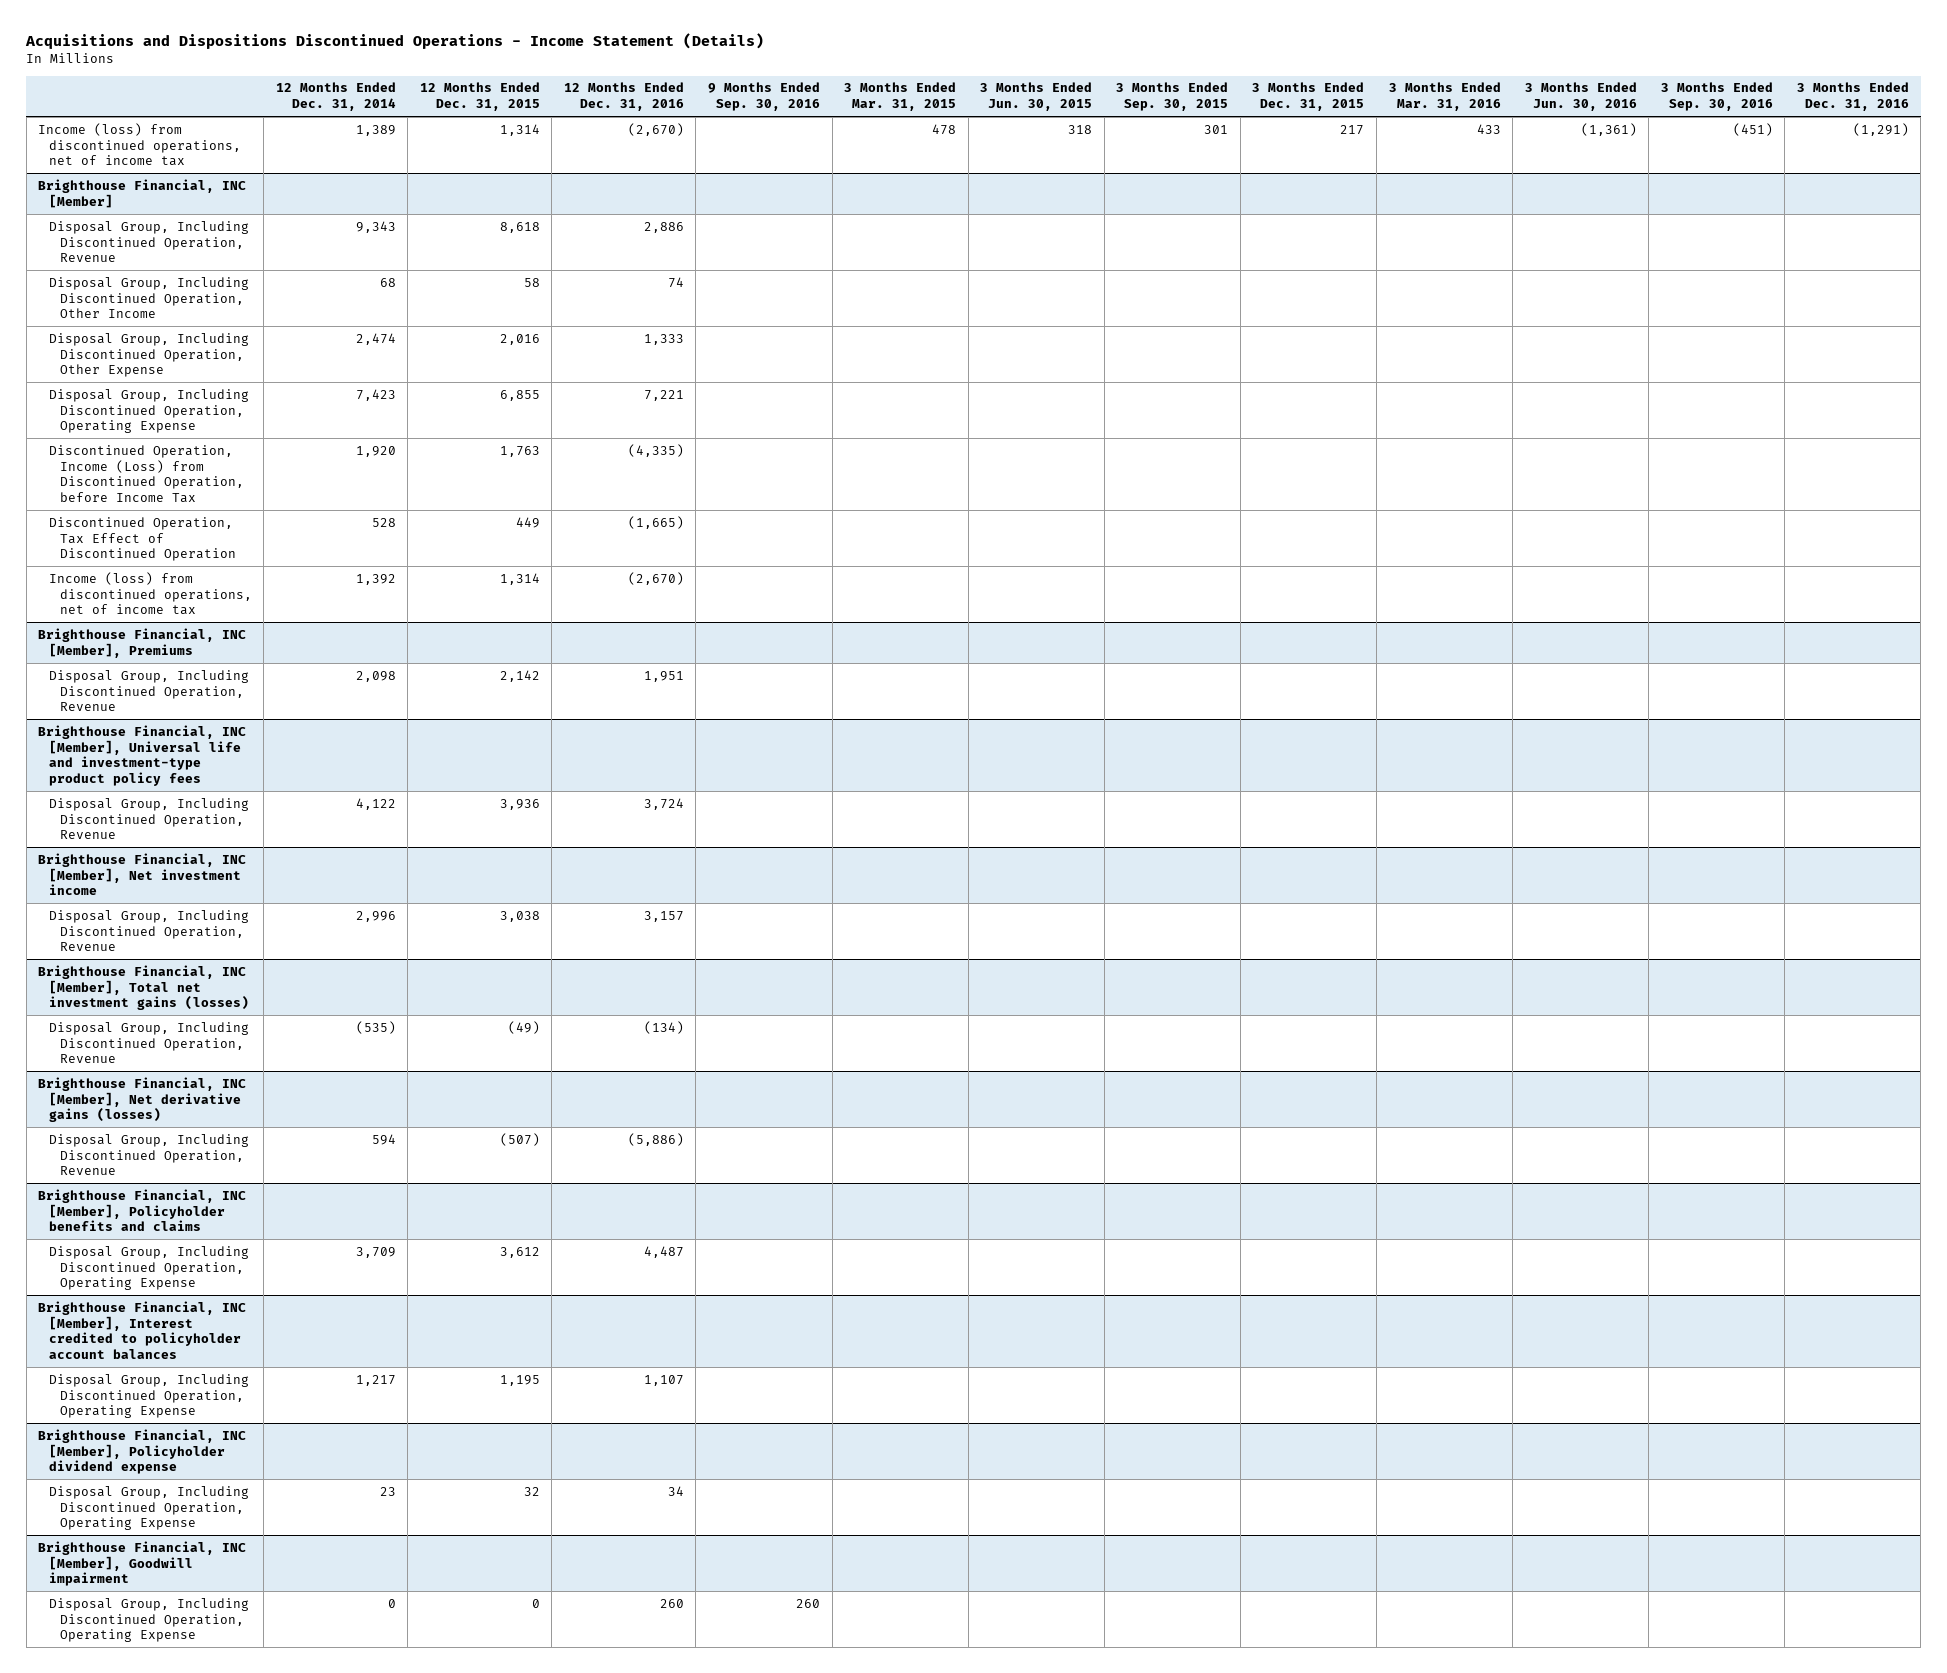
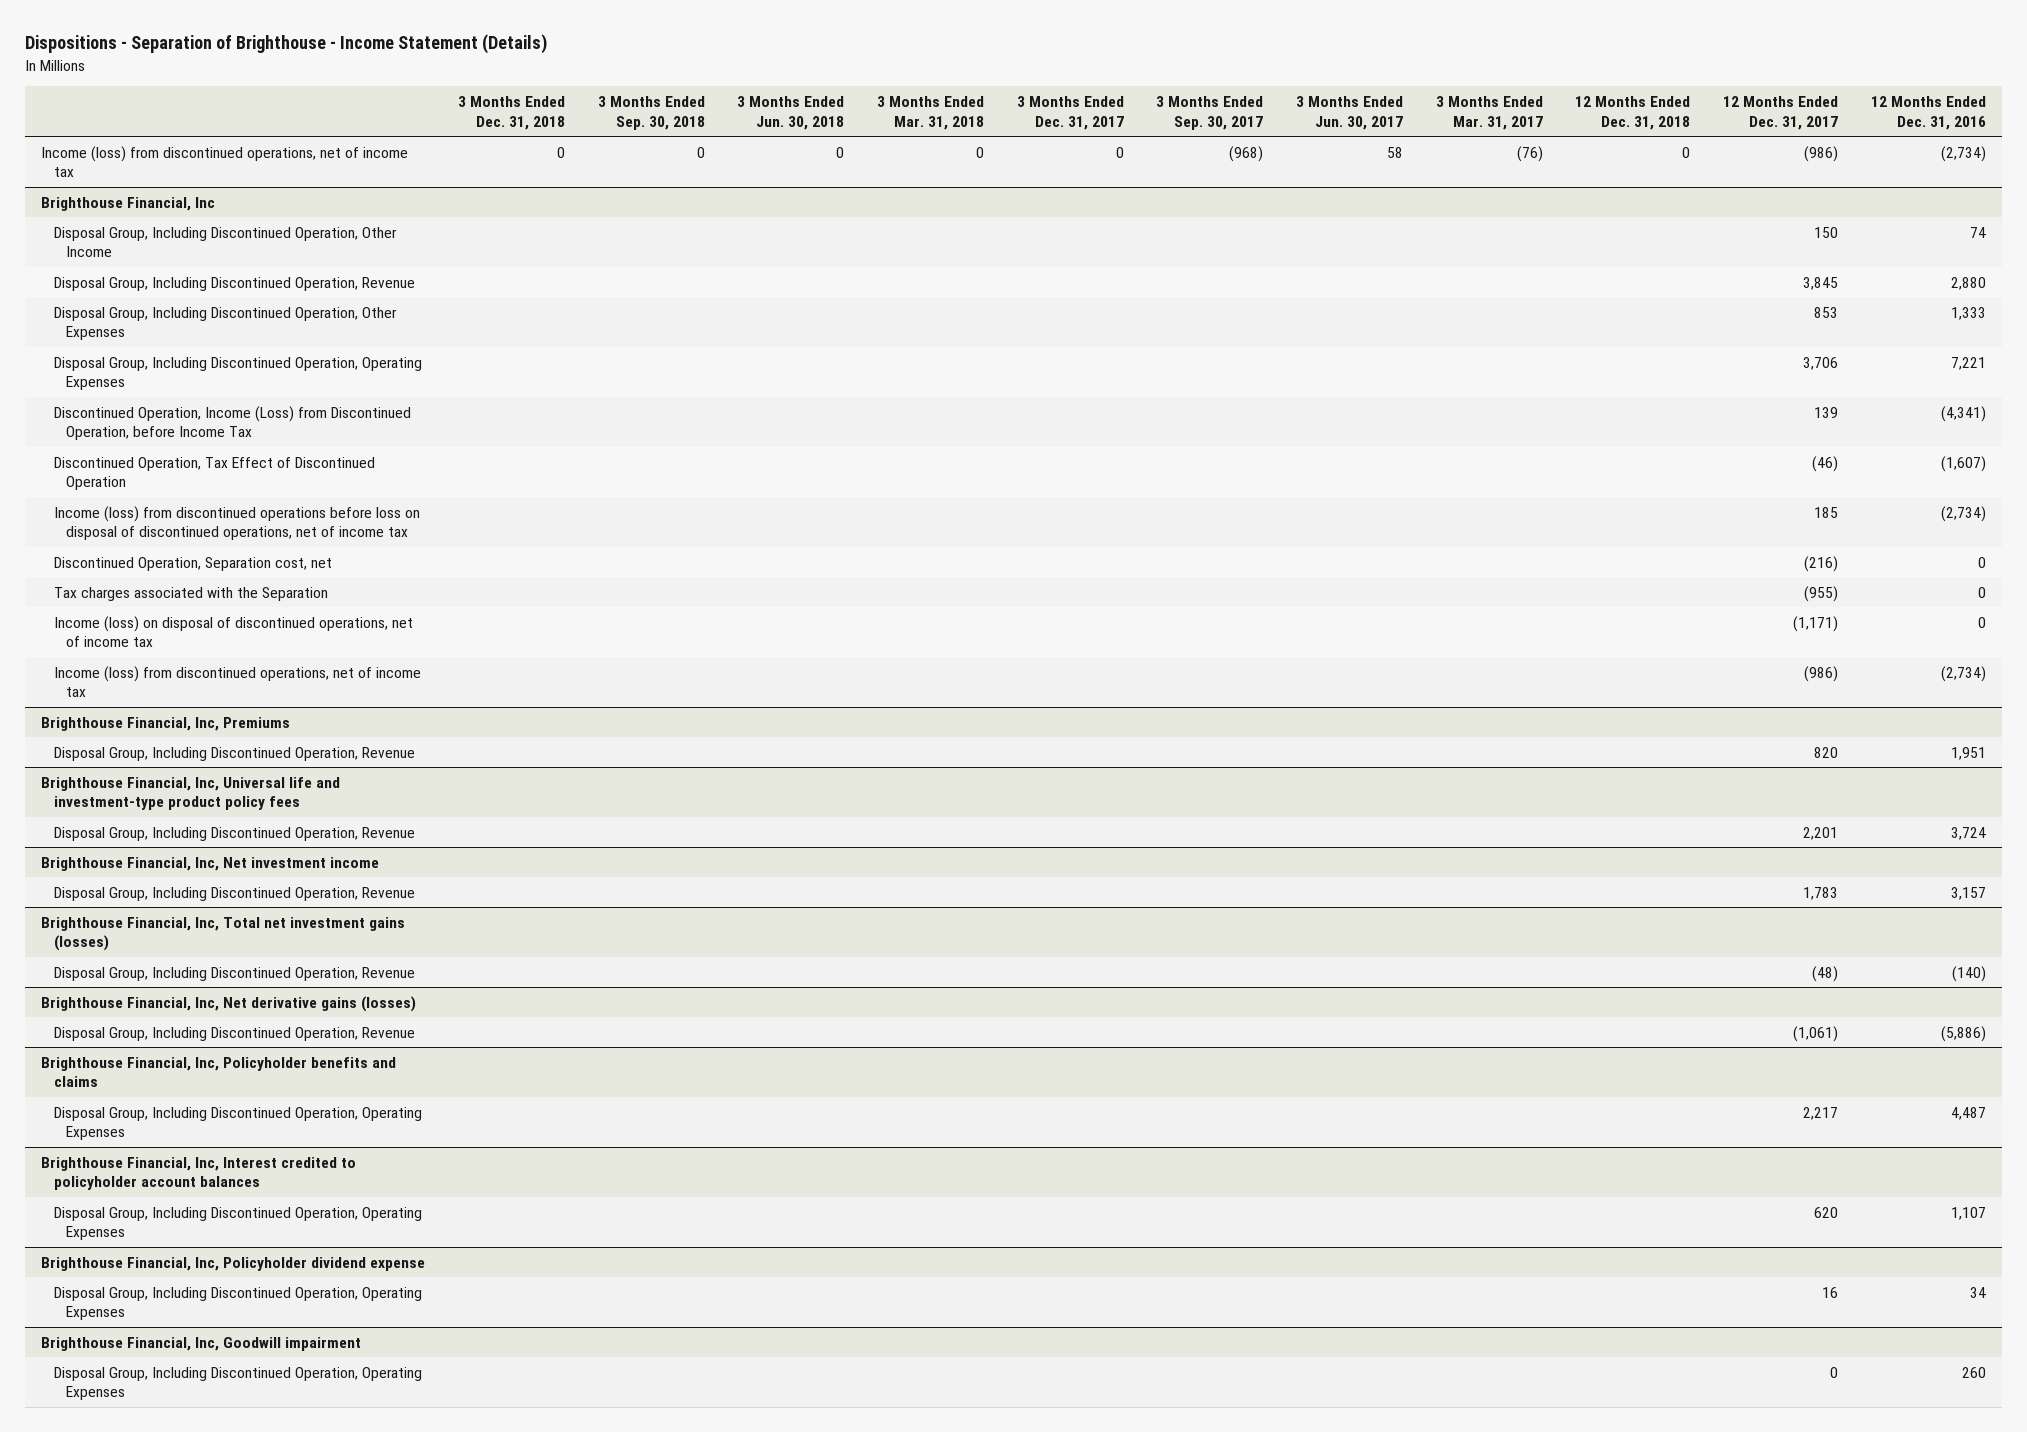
[25,32,765,49] Acquisitions and Dispositions Discontinued Operations - Income Statement (Details) -> [25,34,548,55] Dispositions - Separation of Brighthouse - Income Statement (Details)
[275,82,396,112] 12 Months Ended Dec. 31, 2014 -> none
[419,82,540,112] 12 Months Ended Dec. 31, 2015 -> none
[707,82,820,112] 9 Months Ended Sep. 30, 2016 -> none
[844,82,957,112] 3 Months Ended Mar. 31, 2015 -> none
[980,82,1093,112] 3 Months Ended Jun. 30, 2015 -> none
[1116,82,1229,112] 3 Months Ended Sep. 30, 2015 -> none
[1252,82,1365,112] 3 Months Ended Dec. 31, 2015 -> none
[1388,82,1501,112] 3 Months Ended Mar. 31, 2016 -> none
[1524,82,1637,112] 3 Months Ended Jun. 30, 2016 -> none
[1660,82,1773,112] 3 Months Ended Sep. 30, 2016 -> none
[1796,82,1909,112] 3 Months Ended Dec. 31, 2016 -> none
none -> [458,95,566,130] 3 Months Ended Dec. 31, 2018
none -> [597,95,705,130] 3 Months Ended Sep. 30, 2018
none -> [737,95,845,130] 3 Months Ended Jun. 30, 2018
none -> [877,95,985,130] 3 Months Ended Mar. 31, 2018
none -> [1016,95,1124,130] 3 Months Ended Dec. 31, 2017
none -> [1156,95,1264,130] 3 Months Ended Sep. 30, 2017
none -> [1295,95,1403,130] 3 Months Ended Jun. 30, 2017
none -> [1435,95,1543,130] 3 Months Ended Mar. 31, 2017
none -> [1575,95,1691,130] 12 Months Ended Dec. 31, 2018
none -> [1722,95,1838,130] 12 Months Ended Dec. 31, 2017
[48,220,249,263] Disposal Group, Including Discontinued Operation, Revenue -> none
[627,122,684,136] (2,670) -> [1940,145,1986,162] (2,734)
[38,178,247,208] Brighthouse Financial, INC [Member] -> [41,196,216,211] Brighthouse Financial, Inc
none -> [53,276,415,291] Disposal Group, Including Discontinued Operation, Revenue
[48,332,249,378] Disposal Group, Including Discontinued Operation, Other Expense -> [53,306,397,341] Disposal Group, Including Discontinued Operation, Other Expenses
[48,388,249,434] Disposal Group, Including Discontinued Operation, Operating Expense -> [53,356,422,391] Disposal Group, Including Discontinued Operation, Operating Expenses
[627,443,684,457] (4,335) -> [1940,405,1986,422] (4,341)
[627,515,684,529] (1,665) -> [1940,455,1986,472] (1,607)
none -> [53,505,420,541] Income (loss) from discontinued operations before loss on disposal of discontinued operations, net of income tax
none -> [53,556,332,571] Discontinued Operation, Separation cost, net
none -> [53,586,328,601] Tax charges associated with the Separation
none -> [53,615,413,648] Income (loss) on disposal of discontinued operations, net of income tax
[627,571,684,585] (2,670) -> [1940,665,1986,682] (2,734)
[38,627,247,658] Brighthouse Financial, INC [Member], Premiums -> [41,716,291,731] Brighthouse Financial, Inc, Premiums
[38,724,247,787] Brighthouse Financial, INC [Member], Universal life and investment-type product policy fees -> [41,776,341,811] Brighthouse Financial, Inc, Universal life and investment-type product policy fees
[38,852,247,896] Brighthouse Financial, INC [Member], Net investment income -> [41,856,380,871] Brighthouse Financial, Inc, Net investment income
[38,964,249,1011] Brighthouse Financial, INC [Member], Total net investment gains (losses) -> [41,916,406,952] Brighthouse Financial, Inc, Total net investment gains (losses)
[643,1020,684,1034] (134) -> [1951,965,1986,982] (140)
[38,1076,247,1123] Brighthouse Financial, INC [Member], Net derivative gains (losses) -> [41,995,417,1012] Brighthouse Financial, Inc, Net derivative gains (losses)
[38,1188,247,1232] Brighthouse Financial, INC [Member], Policyholder benefits and claims -> [41,1056,397,1088] Brighthouse Financial, Inc, Policyholder benefits and claims
[48,1245,249,1291] Disposal Group, Including Discontinued Operation, Operating Expense -> [53,1106,422,1141] Disposal Group, Including Discontinued Operation, Operating Expenses
[38,1300,247,1360] Brighthouse Financial, INC [Member], Interest credited to policyholder account balances -> [41,1156,357,1191] Brighthouse Financial, Inc, Interest credited to policyholder account balances
[48,1373,249,1419] Disposal Group, Including Discontinued Operation, Operating Expense -> [53,1206,422,1241] Disposal Group, Including Discontinued Operation, Operating Expenses
[38,1428,247,1475] Brighthouse Financial, INC [Member], Policyholder dividend expense -> [41,1256,426,1271] Brighthouse Financial, Inc, Policyholder dividend expense
[48,1485,249,1531] Disposal Group, Including Discontinued Operation, Operating Expense -> [53,1286,422,1321] Disposal Group, Including Discontinued Operation, Operating Expenses
[38,1540,247,1587] Brighthouse Financial, INC [Member], Goodwill impairment -> [41,1336,362,1351] Brighthouse Financial, Inc, Goodwill impairment
[48,1597,249,1643] Disposal Group, Including Discontinued Operation, Operating Expense -> [53,1366,422,1401] Disposal Group, Including Discontinued Operation, Operating Expenses

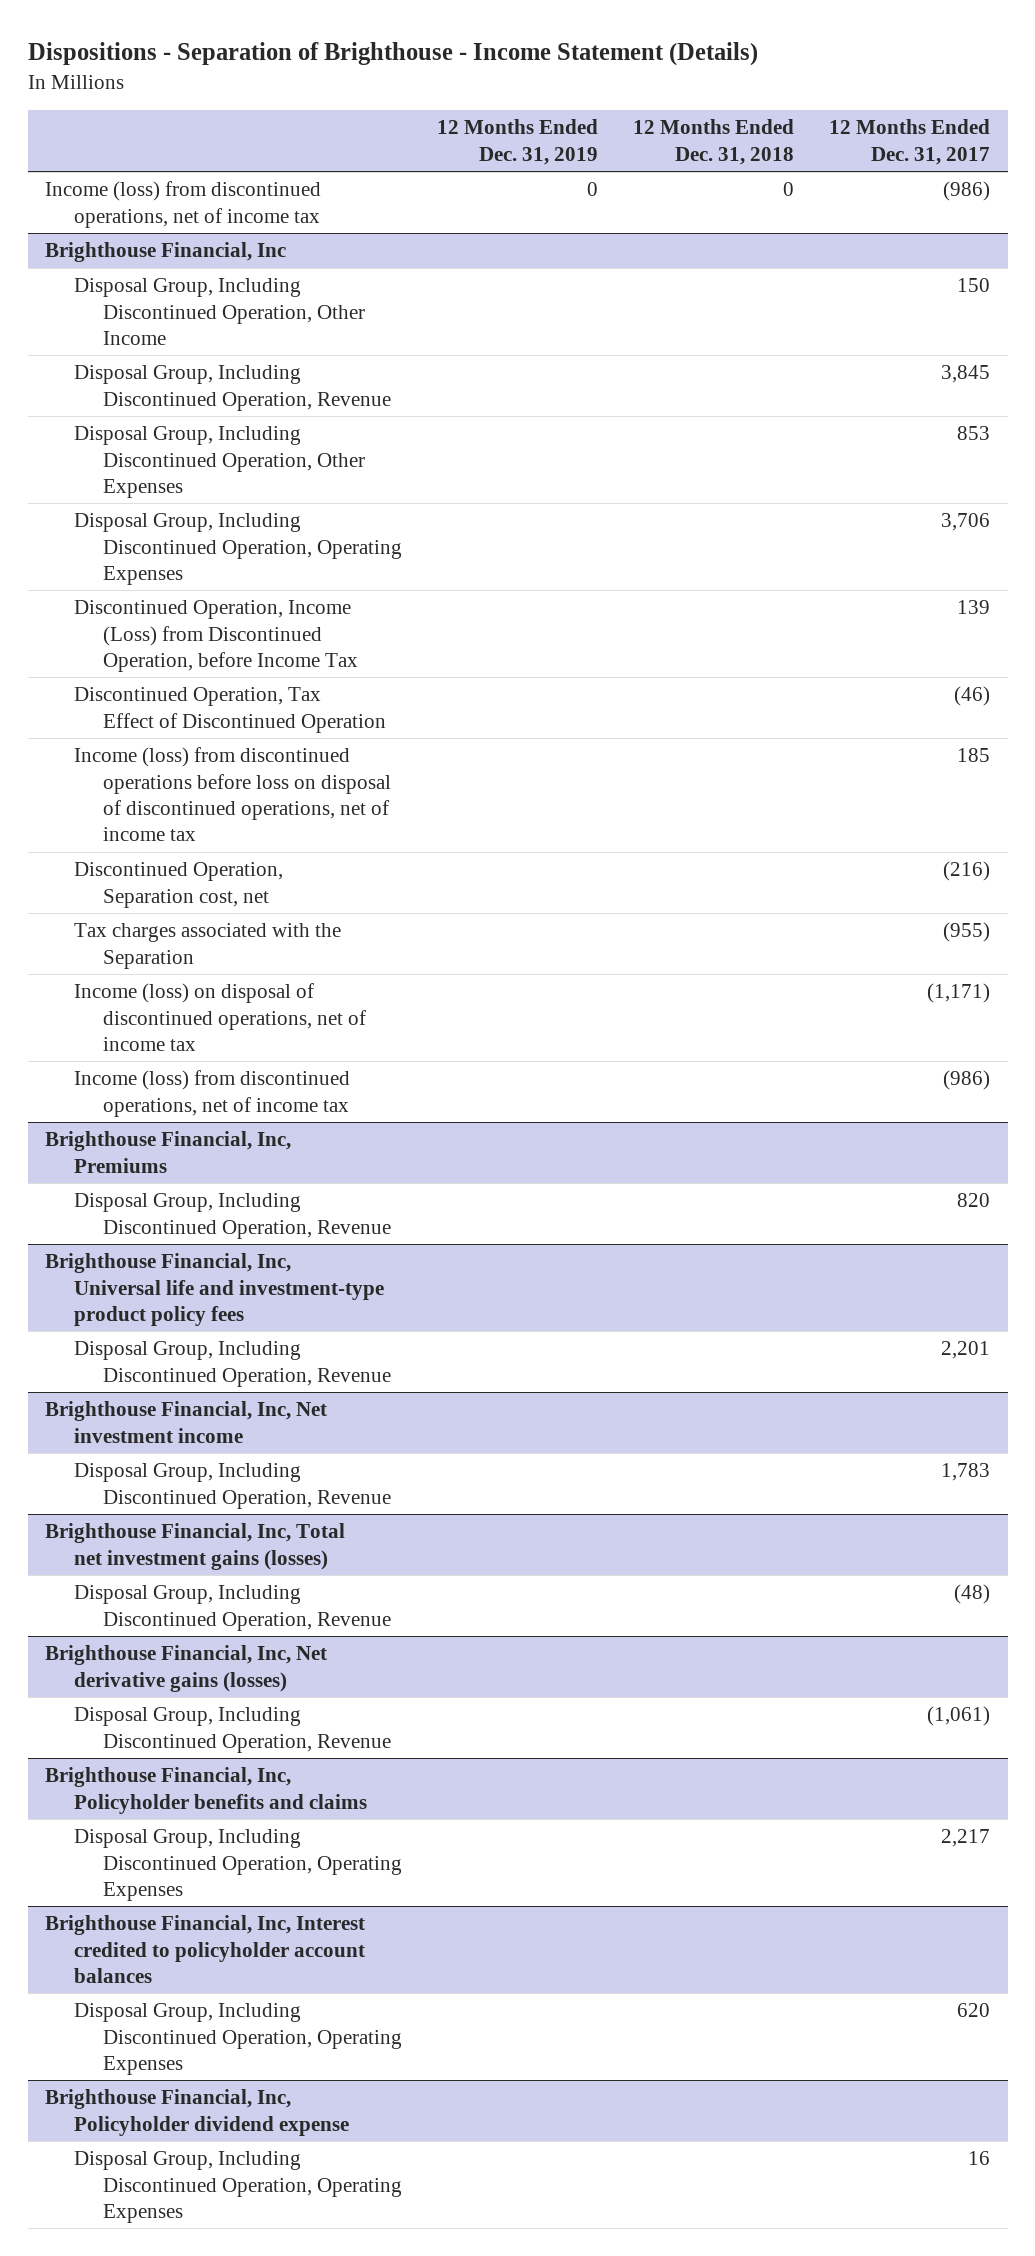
[458,95,566,130] 3 Months Ended Dec. 31, 2018 -> none
[597,95,705,130] 3 Months Ended Sep. 30, 2018 -> none
[737,95,845,130] 3 Months Ended Jun. 30, 2018 -> none
[877,95,985,130] 3 Months Ended Mar. 31, 2018 -> none
[1016,95,1124,130] 3 Months Ended Dec. 31, 2017 -> none
[1156,95,1264,130] 3 Months Ended Sep. 30, 2017 -> none
[1295,95,1403,130] 3 Months Ended Jun. 30, 2017 -> none
[1435,95,1543,130] 3 Months Ended Mar. 31, 2017 -> none
[1870,95,1986,130] 12 Months Ended Dec. 31, 2016 -> none
none -> [436,119,598,165] 12 Months Ended Dec. 31, 2019
[41,1336,362,1351] Brighthouse Financial, Inc, Goodwill impairment -> none
[53,1366,422,1401] Disposal Group, Including Discontinued Operation, Operating Expenses -> none

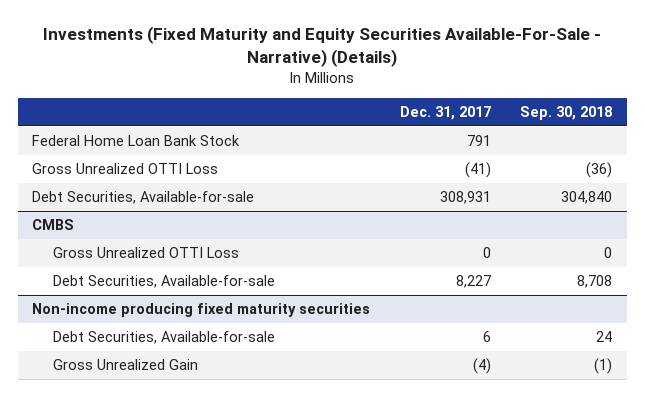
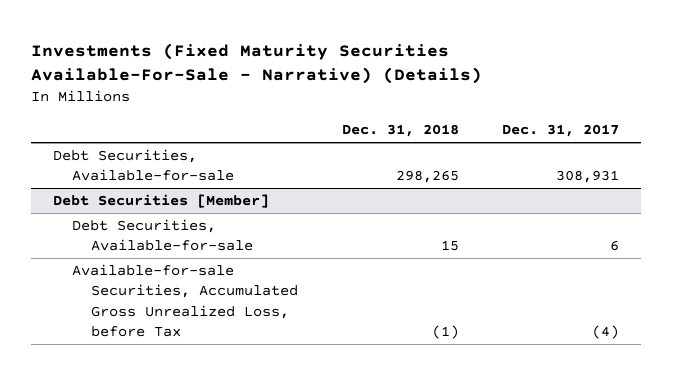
[43,26,602,68] Investments (Fixed Maturity and Equity Securities Available-For-Sale - Narrative) (Details) -> [31,42,483,85] Investments (Fixed Maturity Securities Available-For-Sale - Narrative) (Details)
[520,105,613,120] Sep. 30, 2018 -> none
none -> [341,124,459,138] Dec. 31, 2018
[32,135,241,147] Federal Home Loan Bank Stock -> none
[32,163,219,175] Gross Unrealized OTTI Loss -> none
[32,219,75,231] CMBS -> none
[53,247,240,259] Gross Unrealized OTTI Loss -> none
[53,275,276,289] Debt Securities, Available-for-sale -> none
[32,303,371,318] Non-income producing fixed maturity securities -> [53,194,270,209] Debt Securities [Member]
[53,359,199,371] Gross Unrealized Gain -> [72,264,299,338] Available-for-sale Securities, Accumulated Gross Unrealized Loss, before Tax

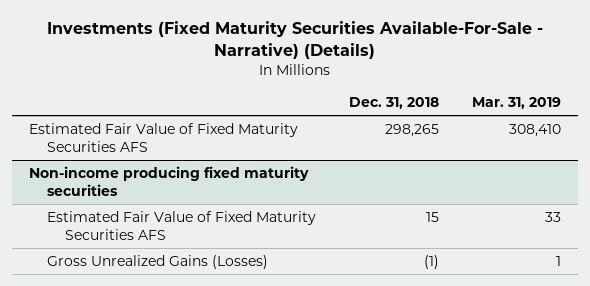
[502,124,620,138] Dec. 31, 2017 -> none
none -> [472,97,562,110] Mar. 31, 2019
[53,149,235,182] Debt Securities, Available-for-sale -> [28,123,298,152] Estimated Fair Value of Fixed Maturity Securities AFS
[53,194,270,209] Debt Securities [Member] -> [28,166,309,196] Non-income producing fixed maturity securities
[72,219,254,252] Debt Securities, Available-for-sale -> [46,211,316,240] Estimated Fair Value of Fixed Maturity Securities AFS
[72,264,299,338] Available-for-sale Securities, Accumulated Gross Unrealized Loss, before Tax -> [46,255,268,270] Gross Unrealized Gains (Losses)

